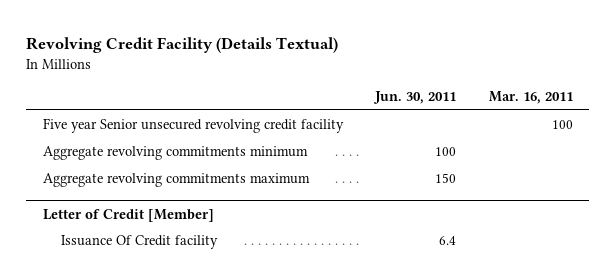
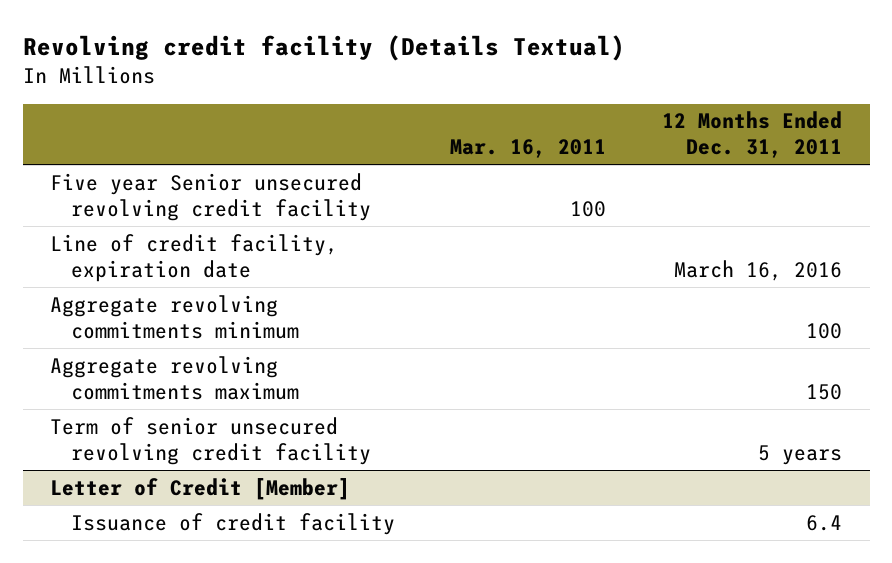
[26,36,339,53] Revolving Credit Facility (Details Textual) -> [22,34,625,61] Revolving credit facility (Details Textual)
[373,91,457,105] Jun. 30, 2011 -> none
none -> [661,111,842,159] 12 Months Ended Dec. 31, 2011
none -> [50,233,339,282] Line of credit facility, expiration date
none -> [50,416,371,465] Term of senior unsecured revolving credit facility
[60,235,218,250] Issuance Of Credit facility -> [70,512,395,535] Issuance of credit facility

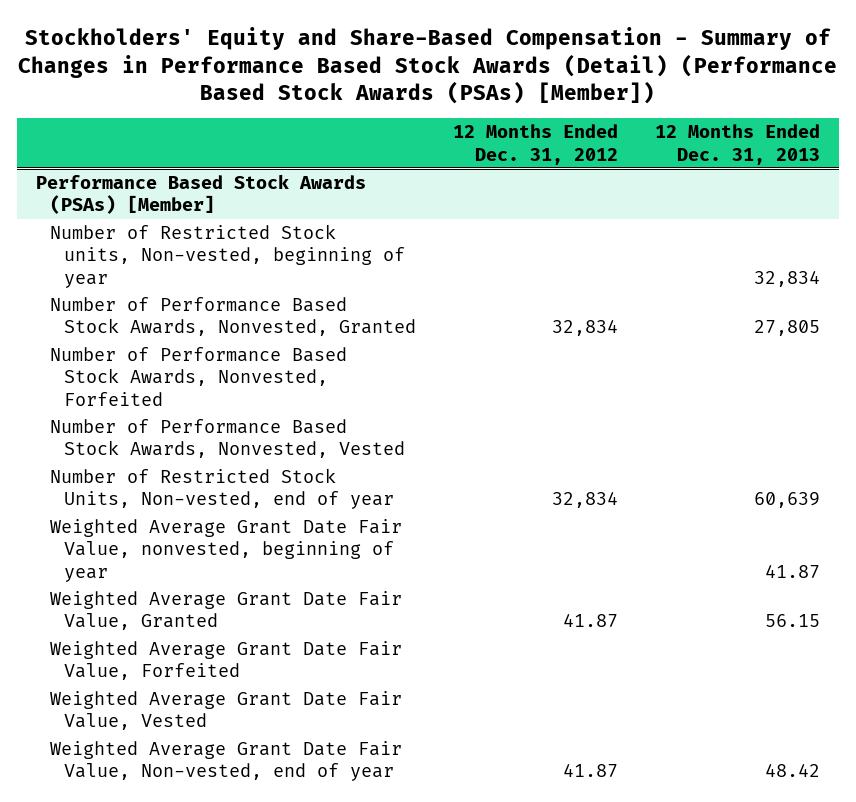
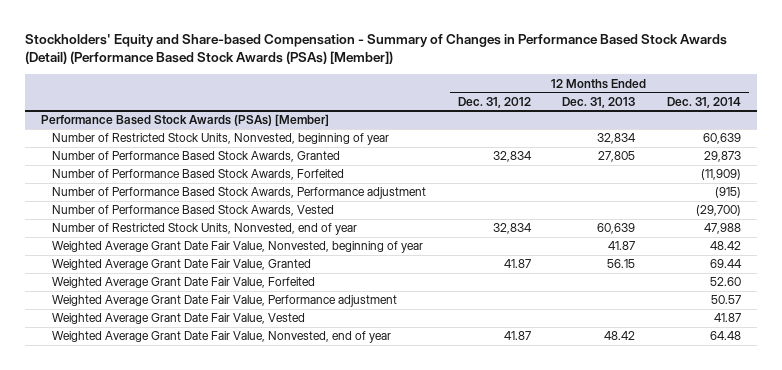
[17,26,837,105] Stockholders' Equity and Share-Based Compensation - Summary of Changes in Performance Based Stock Awards (Detail) (Performance Based Stock Awards (PSAs) [Member]) -> [25,33,728,65] Stockholders' Equity and Share-based Compensation - Summary of Changes in Performance Based Stock Awards (Detail) (Performance Based Stock Awards (PSAs) [Member])
none -> [666,96,741,108] Dec. 31, 2014
[49,223,406,288] Number of Restricted Stock units, Non-vested, beginning of year -> [52,133,390,146] Number of Restricted Stock Units, Nonvested, beginning of year
[49,296,417,337] Number of Performance Based Stock Awards, Nonvested, Granted -> [52,151,341,163] Number of Performance Based Stock Awards, Granted
[49,346,347,406] Number of Performance Based Stock Awards, Nonvested, Forfeited -> [52,169,345,181] Number of Performance Based Stock Awards, Forfeited
none -> [52,187,427,200] Number of Performance Based Stock Awards, Performance adjustment
[49,418,406,459] Number of Performance Based Stock Awards, Nonvested, Vested -> [52,205,335,217] Number of Performance Based Stock Awards, Vested
[49,467,395,510] Number of Restricted Stock Units, Non-vested, end of year -> [52,223,358,236] Number of Restricted Stock Units, Nonvested, end of year
[49,518,402,582] Weighted Average Grant Date Fair Value, nonvested, beginning of year -> [52,241,424,254] Weighted Average Grant Date Fair Value, Nonvested, beginning of year
none -> [52,295,398,308] Weighted Average Grant Date Fair Value, Performance adjustment
[49,740,402,782] Weighted Average Grant Date Fair Value, Non-vested, end of year -> [52,331,392,344] Weighted Average Grant Date Fair Value, Nonvested, end of year

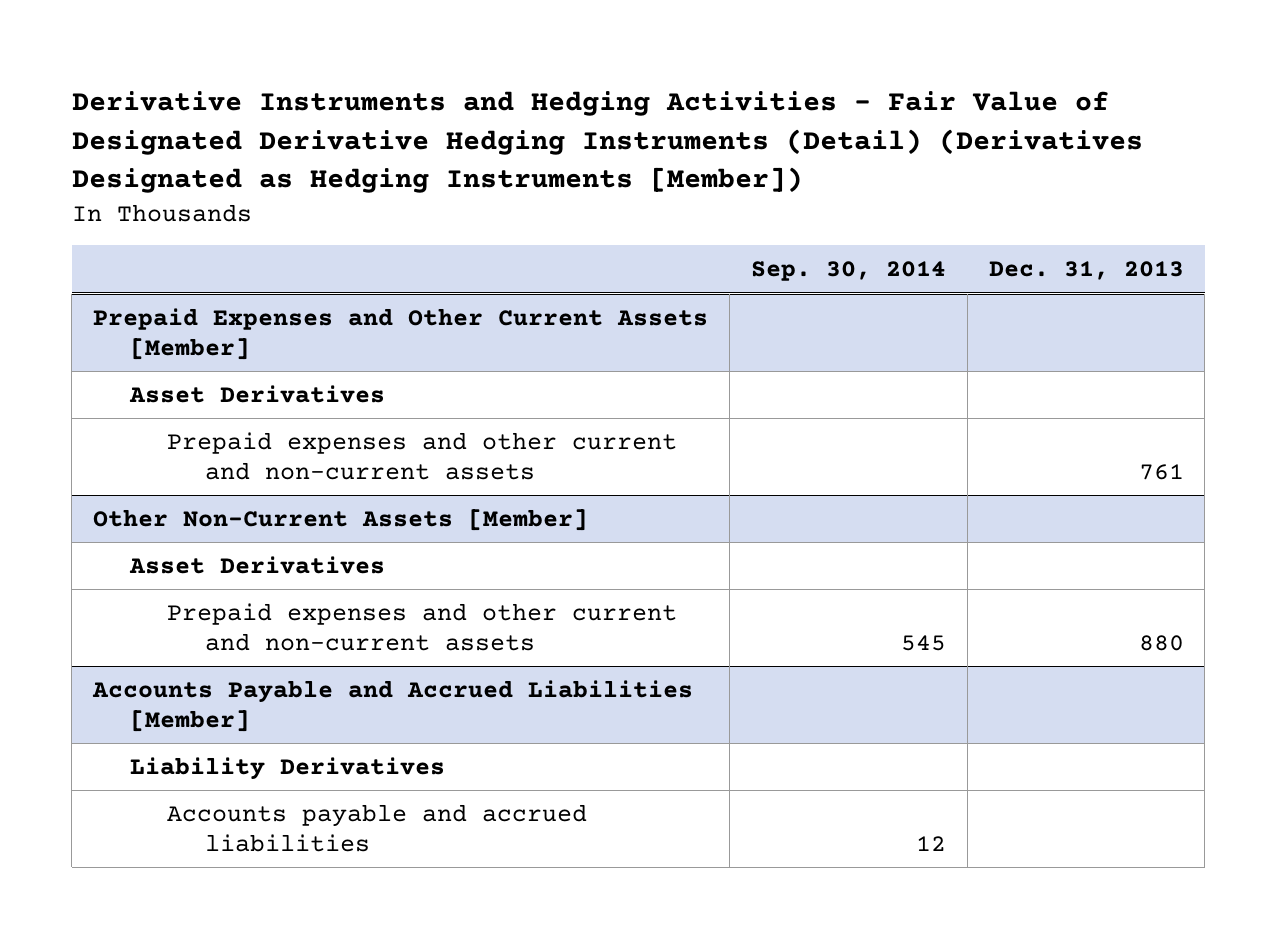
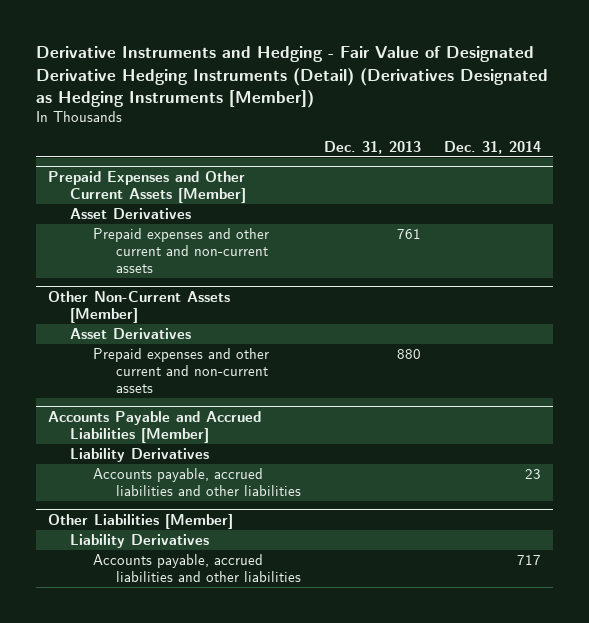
[71,91,1143,194] Derivative Instruments and Hedging Activities - Fair Value of Designated Derivative Hedging Instruments (Detail) (Derivatives Designated as Hedging Instruments [Member]) -> [36,46,549,108] Derivative Instruments and Hedging - Fair Value of Designated Derivative Hedging Instruments (Detail) (Derivatives Designated as Hedging Instruments [Member])
[750,261,946,282] Sep. 30, 2014 -> none
none -> [444,140,542,154] Dec. 31, 2014
[167,803,588,852] Accounts payable and accrued liabilities -> [93,468,301,497] Accounts payable, accrued liabilities and other liabilities
none -> [47,513,233,529] Other Liabilities [Member]
none -> [70,534,210,549] Liability Derivatives
none -> [93,554,301,583] Accounts payable, accrued liabilities and other liabilities

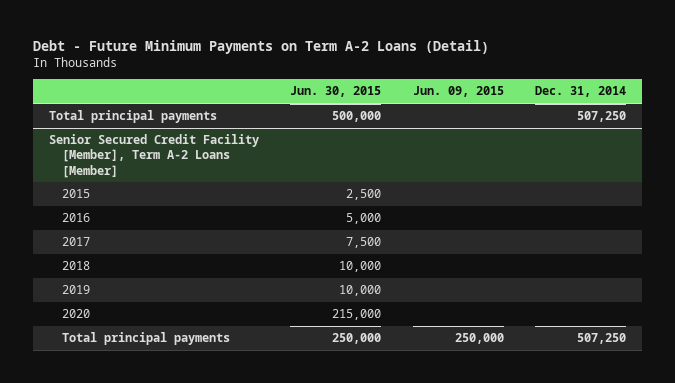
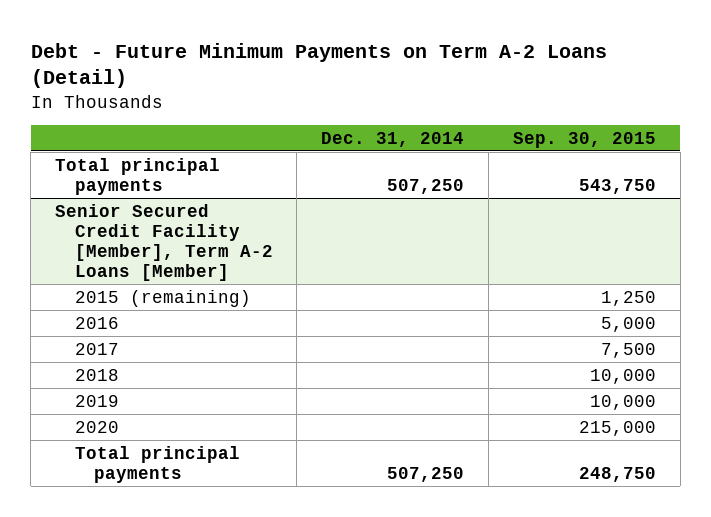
[290,86,382,98] Jun. 30, 2015 -> none
[412,86,504,98] Jun. 09, 2015 -> none
none -> [513,131,657,148] Sep. 30, 2015
[62,189,91,199] 2015 -> [74,289,251,307] 2015 (remaining)

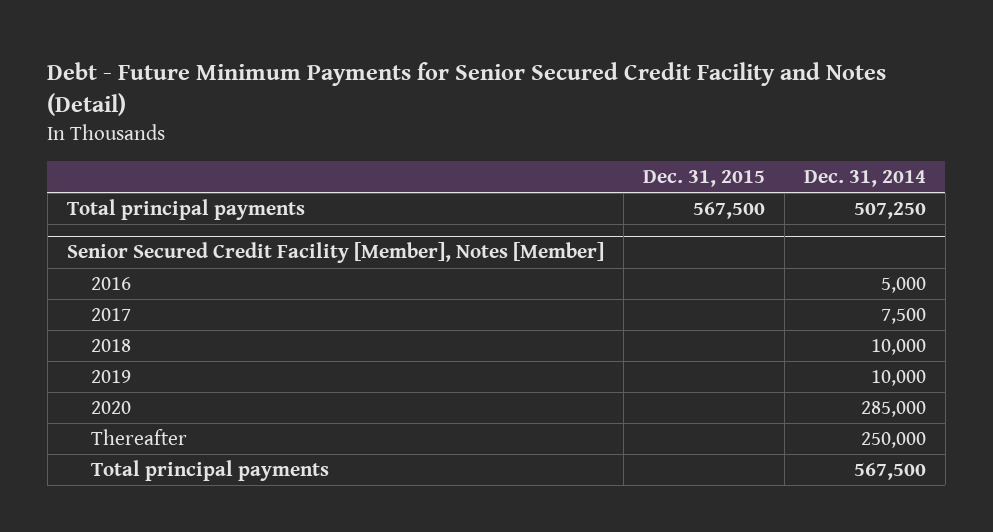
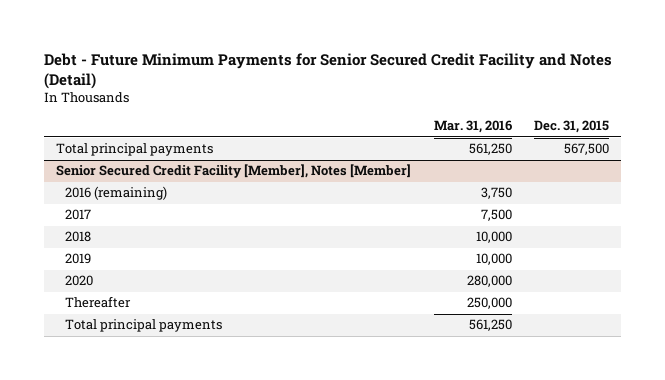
[803,170,926,188] Dec. 31, 2014 -> none
none -> [433,120,512,134] Mar. 31, 2016
[90,277,131,291] 2016 -> [64,186,167,201] 2016 (remaining)

